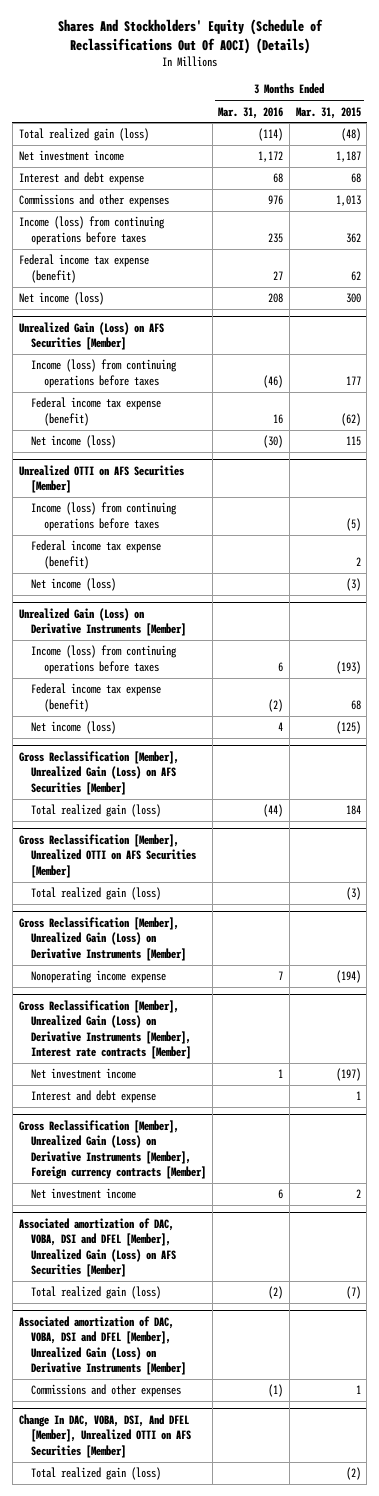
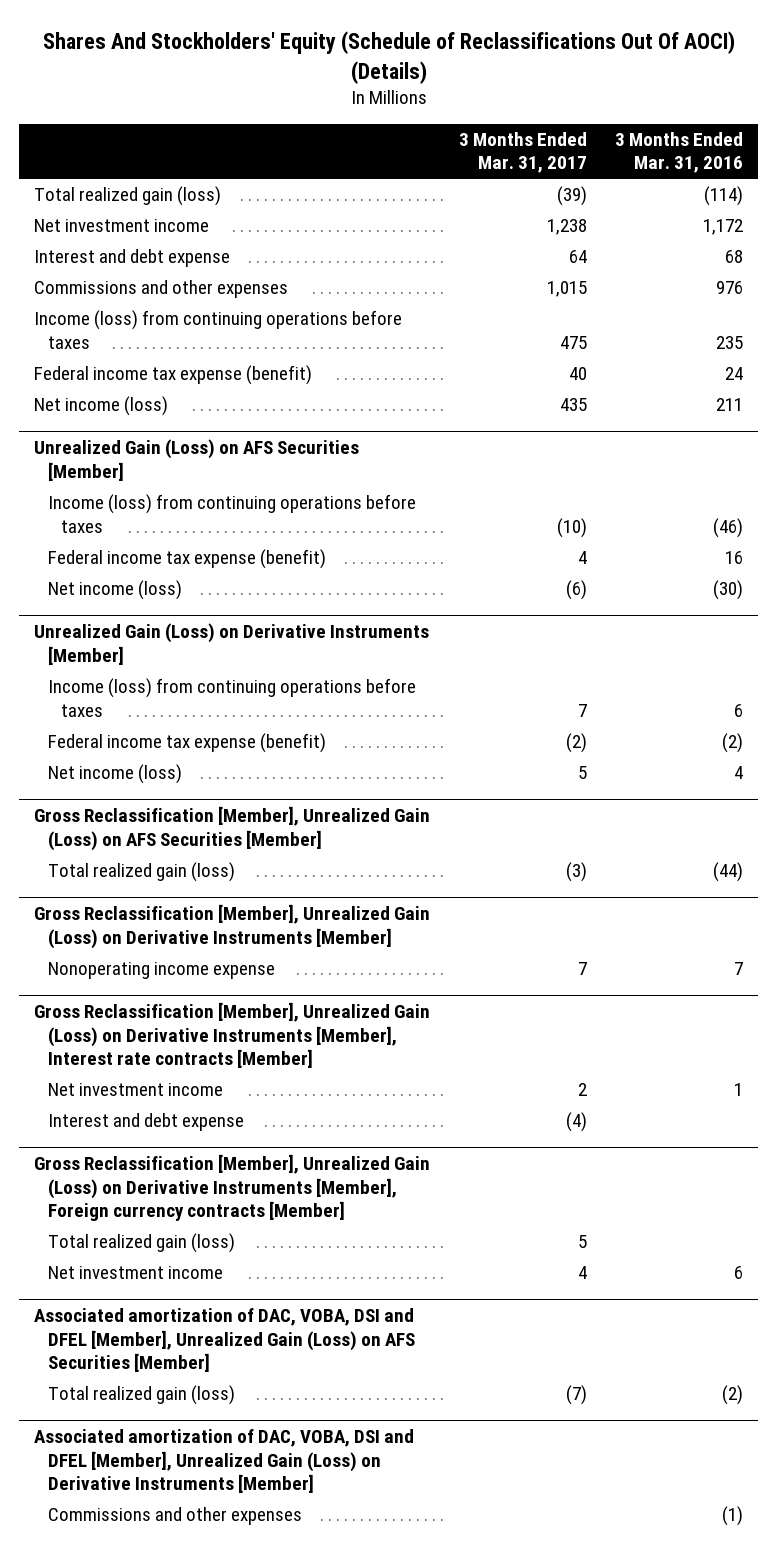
[295,106,361,119] Mar. 31, 2015 -> none
none -> [458,131,587,174] 3 Months Ended Mar. 31, 2017
[273,270,284,280] 27 -> [725,367,744,381] 24
[268,293,284,304] 208 -> [716,398,744,412] 211
[18,465,184,494] Unrealized OTTI on AFS Securities [Member] -> none
[31,502,178,531] Income (loss) from continuing operations before taxes -> none
[31,540,162,569] Federal income tax expense (benefit) -> none
[31,578,117,592] Net income (loss) -> none
[18,834,197,878] Gross Reclassification [Member], Unrealized OTTI on AFS Securities [Member] -> none
[31,887,162,901] Total realized gain (loss) -> none
none -> [47,1233,235,1254] Total realized gain (loss)
[18,1414,192,1458] Change In DAC, VOBA, DSI, And DFEL [Member], Unrealized OTTI on AFS Securities [Member] -> none
[31,1467,162,1481] Total realized gain (loss) -> none

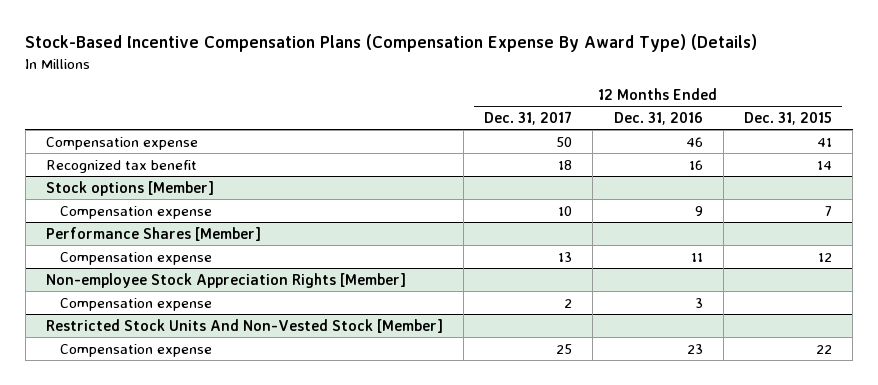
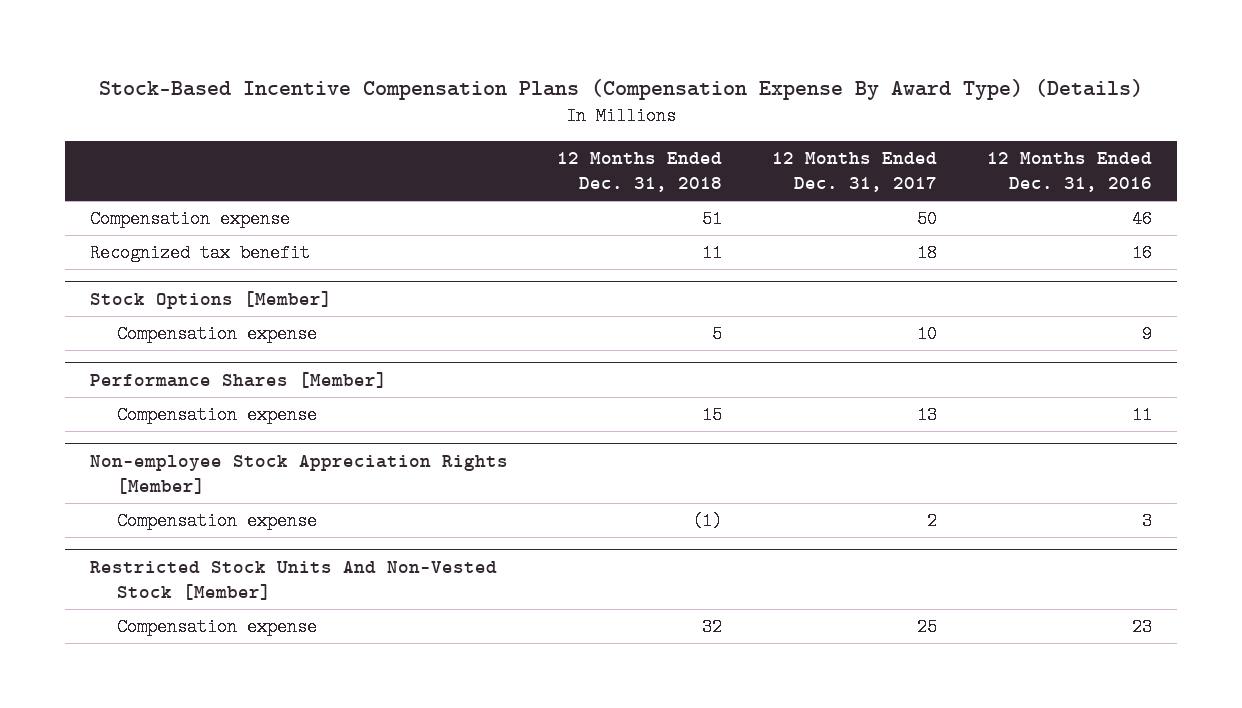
[743,111,832,125] Dec. 31, 2015 -> none
none -> [557,151,723,192] 12 Months Ended Dec. 31, 2018
[45,180,214,196] Stock options [Member] -> [89,290,332,309] Stock Options [Member]

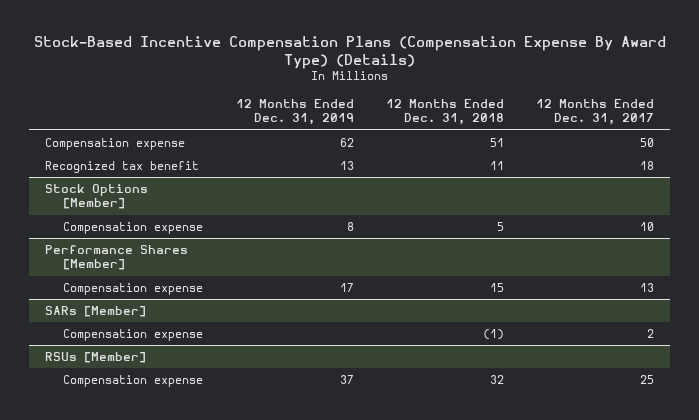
[987,151,1153,192] 12 Months Ended Dec. 31, 2016 -> none
none -> [235,99,354,126] 12 Months Ended Dec. 31, 2019
[89,454,508,494] Non-employee Stock Appreciation Rights [Member] -> [44,306,146,318] SARs [Member]
[89,560,497,600] Restricted Stock Units And Non-Vested Stock [Member] -> [44,352,146,364] RSUs [Member]

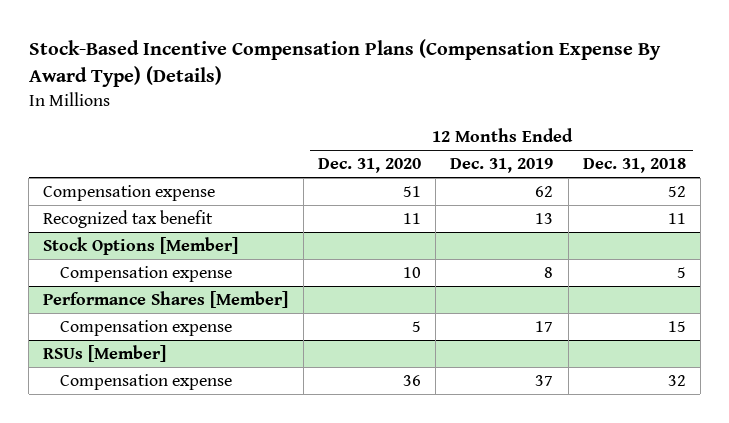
[536,99,655,126] 12 Months Ended Dec. 31, 2017 -> none
none -> [317,158,421,174] Dec. 31, 2020
[489,138,504,148] 51 -> [667,185,686,197] 52
[44,306,146,318] SARs [Member] -> none
[63,329,204,342] Compensation expense -> none

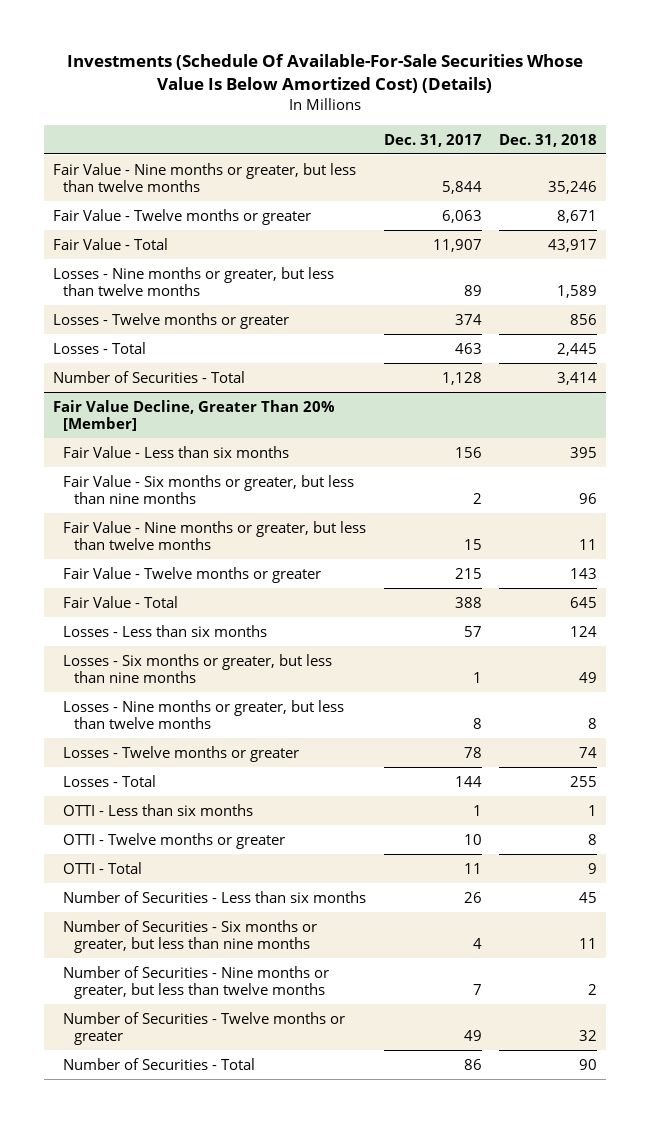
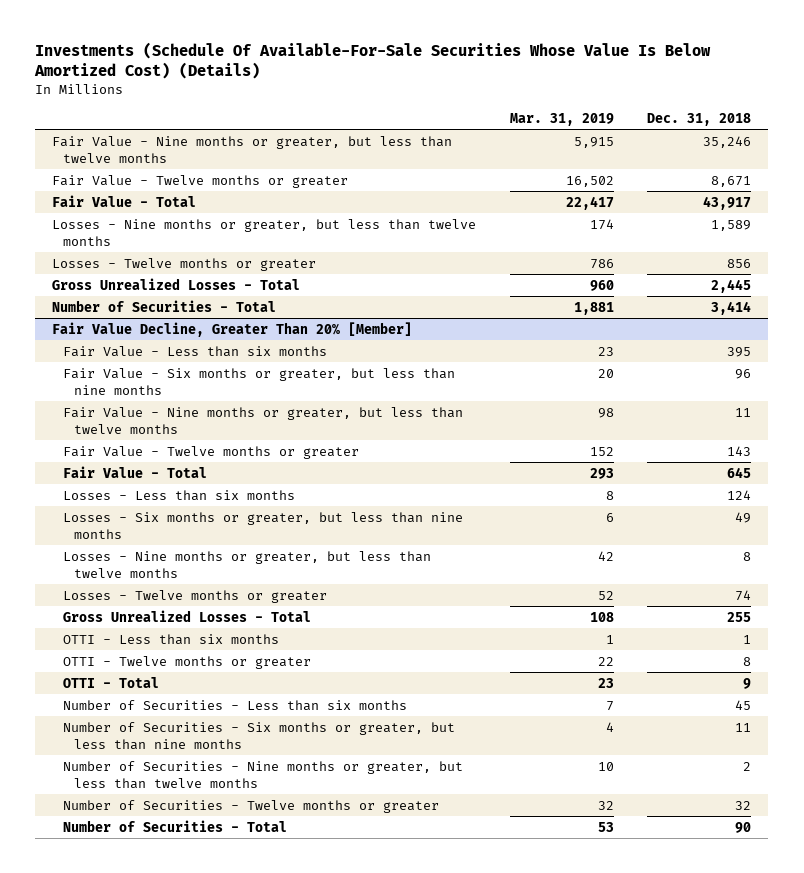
[383,133,482,147] Dec. 31, 2017 -> none
none -> [509,112,614,126] Mar. 31, 2019
[52,341,146,354] Losses - Total -> [52,277,301,290] Gross Unrealized Losses - Total
[63,774,157,787] Losses - Total -> [63,609,312,622] Gross Unrealized Losses - Total

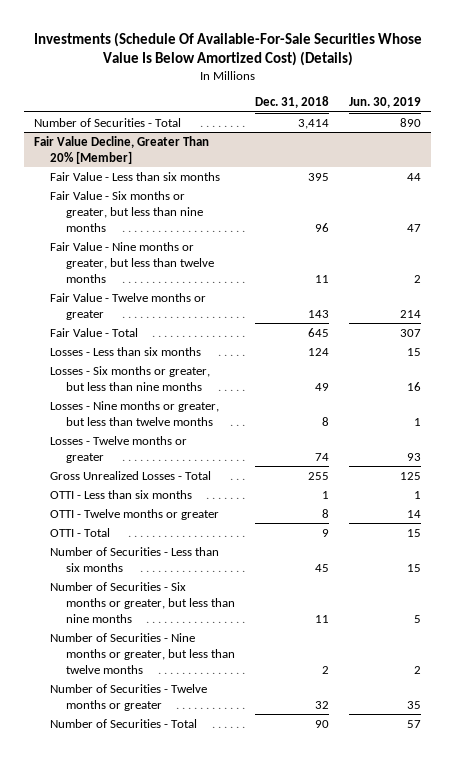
[509,112,614,126] Mar. 31, 2019 -> none
none -> [349,97,422,109] Jun. 30, 2019
[52,135,453,163] Fair Value - Nine months or greater, but less than twelve months -> none
[52,174,349,188] Fair Value - Twelve months or greater -> none
[52,194,197,207] Fair Value - Total -> none
[52,218,477,246] Losses - Nine months or greater, but less than twelve months -> none
[52,257,317,271] Losses - Twelve months or greater -> none
[52,277,301,290] Gross Unrealized Losses - Total -> none

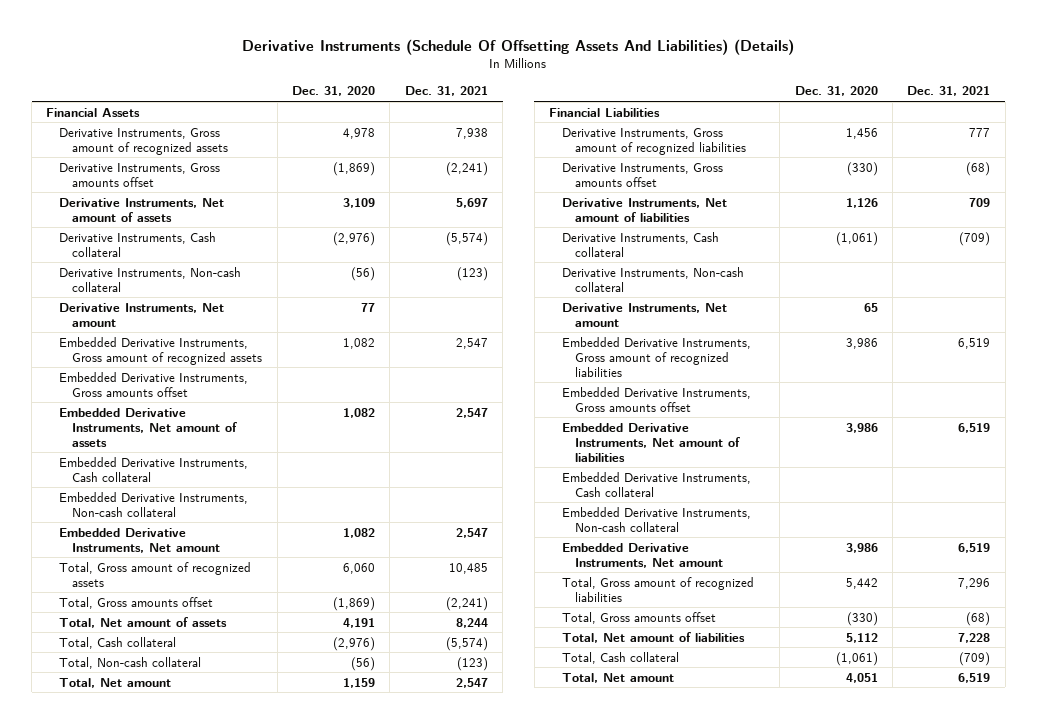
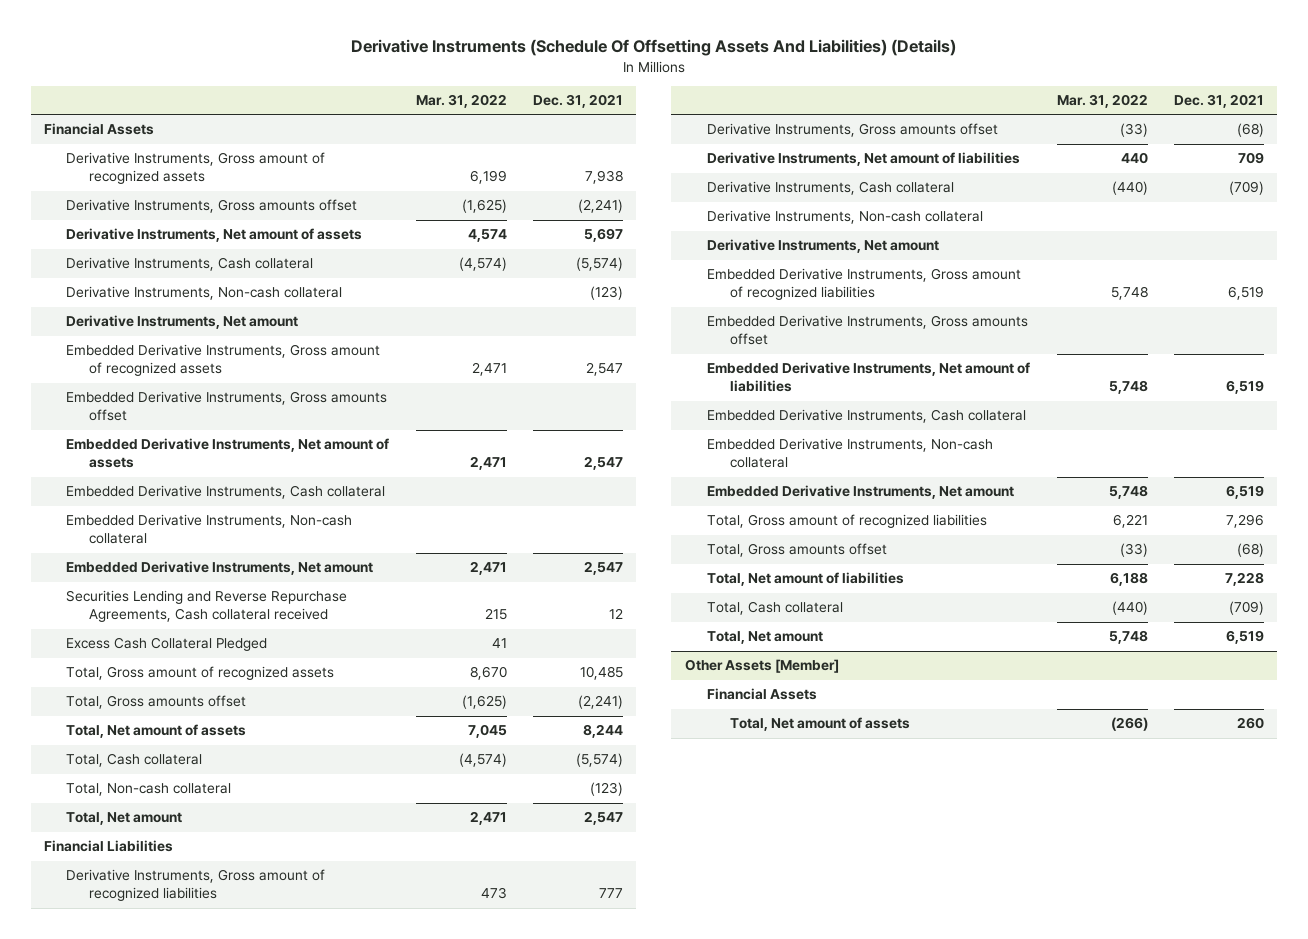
[292,86,376,97] Dec. 31, 2020 -> none
none -> [415,94,507,109] Mar. 31, 2022
none -> [66,590,348,623] Securities Lending and Reverse Repurchase Agreements, Cash collateral received
none -> [66,637,268,652] Excess Cash Collateral Pledged
none -> [684,659,839,674] Other Assets [Member]
none -> [707,688,818,701] Financial Assets
none -> [729,717,910,732] Total, Net amount of assets

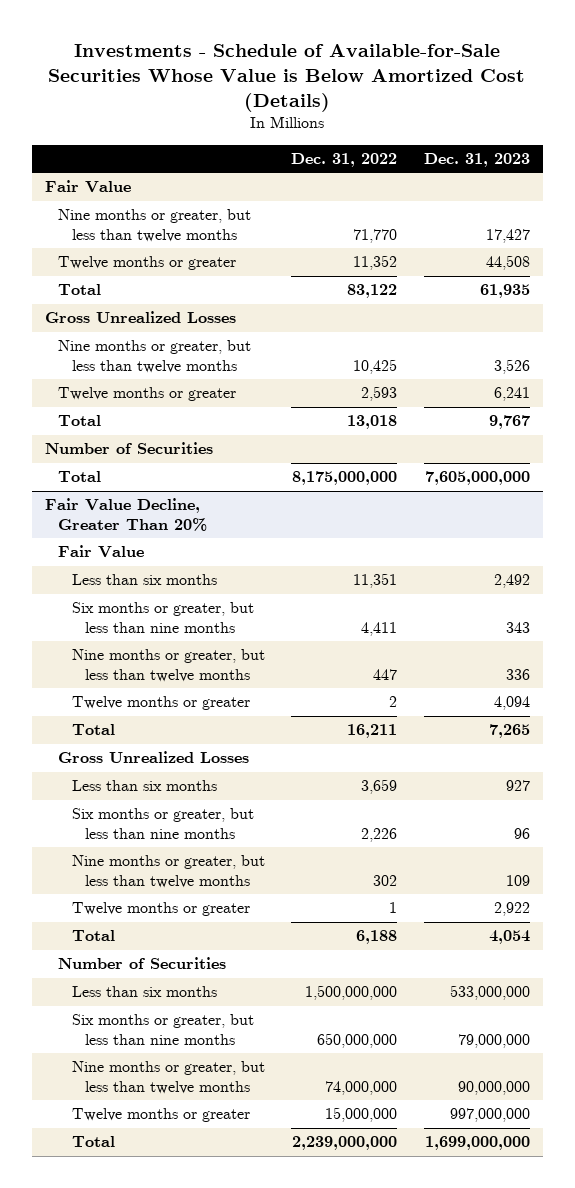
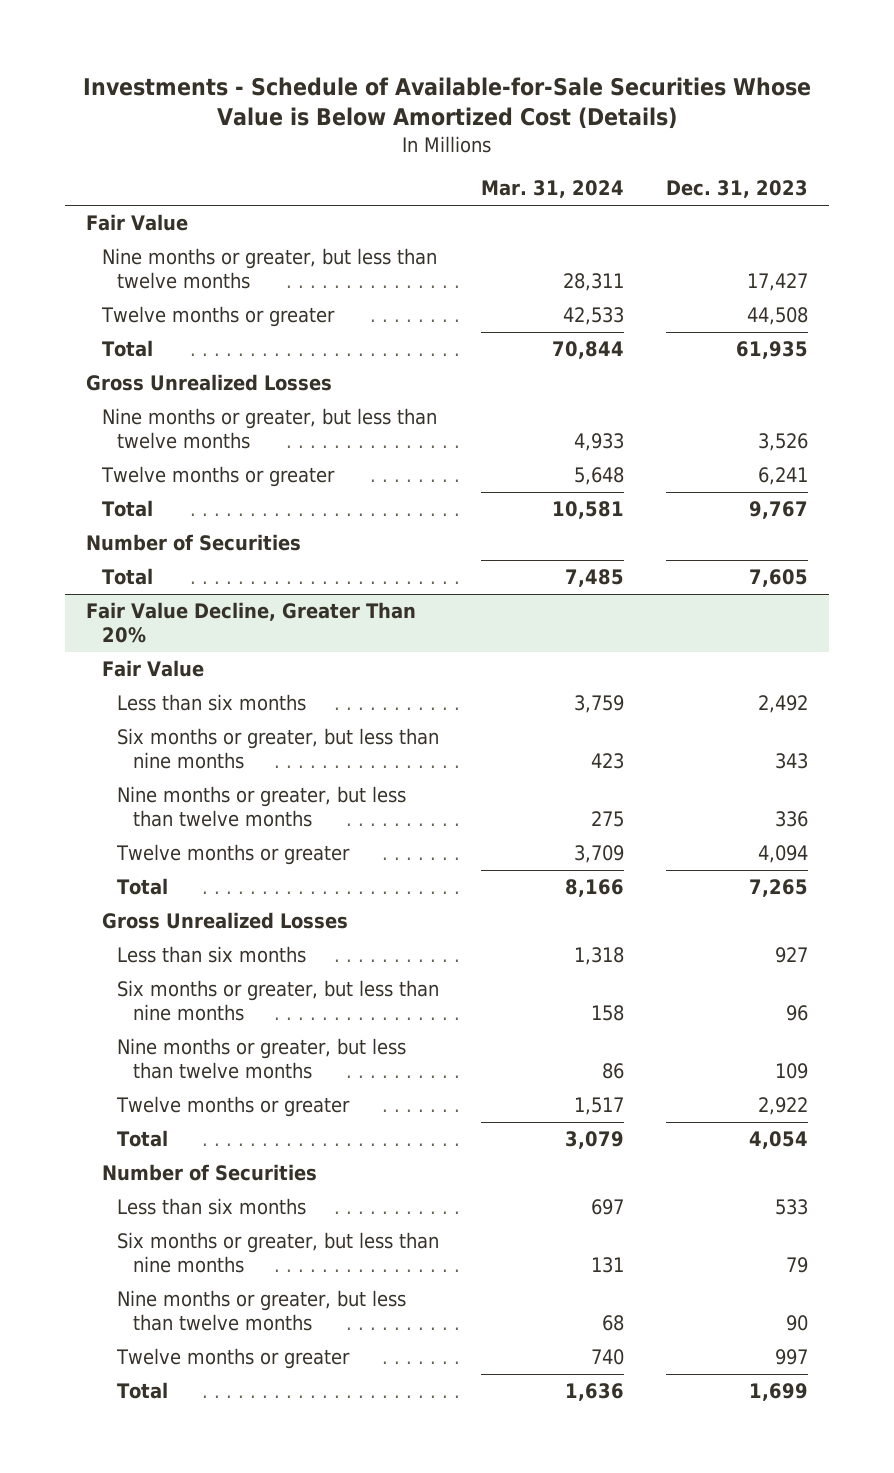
[291,152,398,167] Dec. 31, 2022 -> none
none -> [481,180,625,199] Mar. 31, 2024
[424,471,530,486] 7,605,000,000 -> [748,569,808,588] 7,605
[449,985,530,1001] 533,000,000 -> [774,1199,808,1216] 533
[457,1033,530,1048] 79,000,000 -> [785,1257,808,1274] 79
[457,1080,530,1095] 90,000,000 -> [785,1315,808,1332] 90
[449,1108,530,1123] 997,000,000 -> [774,1349,808,1366] 997
[424,1136,530,1151] 1,699,000,000 -> [748,1383,808,1402] 1,699

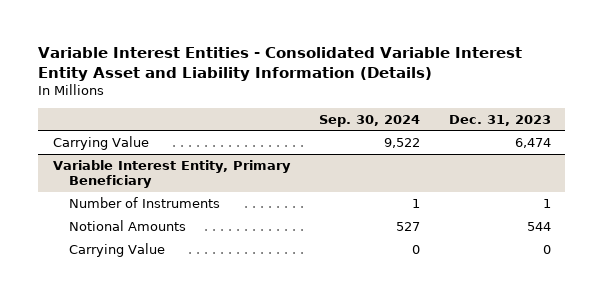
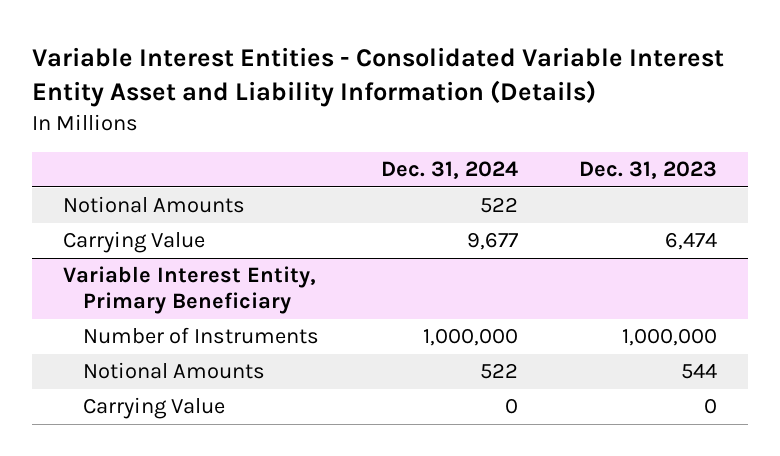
[318,114,420,127] Sep. 30, 2024 -> none
none -> [380,161,518,180] Dec. 31, 2024
none -> [62,196,245,214] Notional Amounts
[542,199,551,209] 1 -> [622,328,718,347] 1,000,000

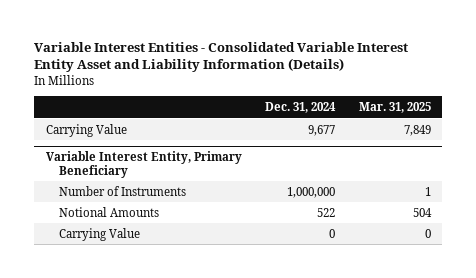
[579,161,718,180] Dec. 31, 2023 -> none
none -> [358,101,431,113] Mar. 31, 2025
[62,196,245,214] Notional Amounts -> none

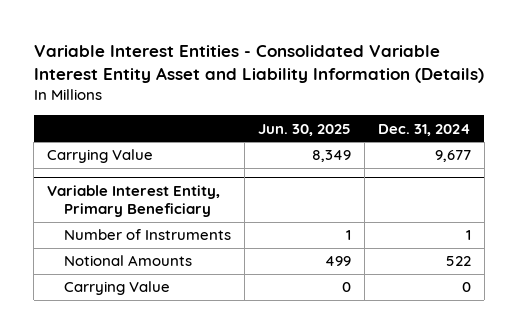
[358,101,431,113] Mar. 31, 2025 -> none
none -> [257,123,351,136] Jun. 30, 2025
[287,186,336,198] 1,000,000 -> [465,230,471,241] 1

